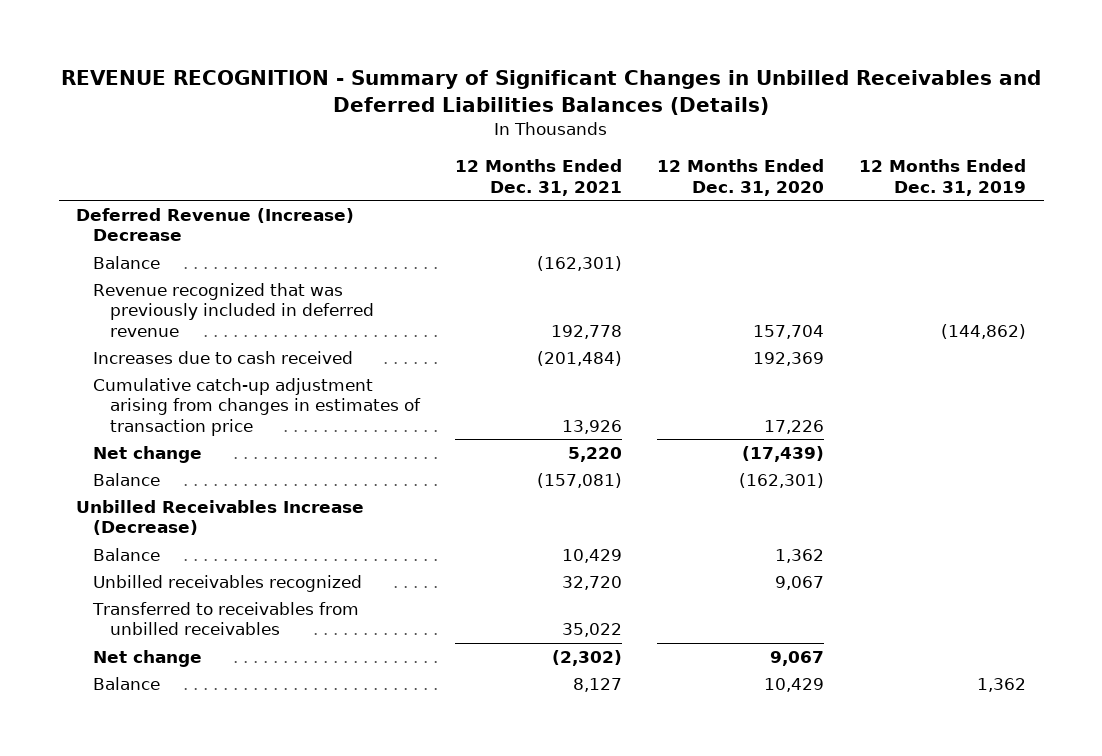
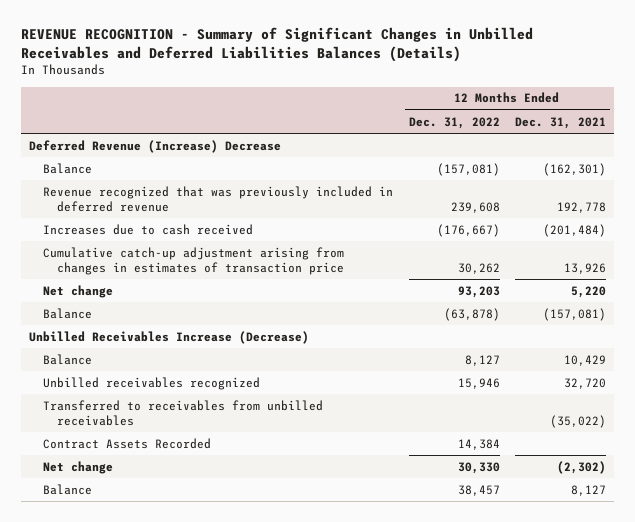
[657,159,825,196] 12 Months Ended Dec. 31, 2020 -> none
[859,159,1027,196] 12 Months Ended Dec. 31, 2019 -> none
none -> [408,116,500,129] Dec. 31, 2022
[562,623,623,638] 35,022 -> [550,415,607,429] (35,022)
none -> [42,437,211,449] Contract Assets Recorded

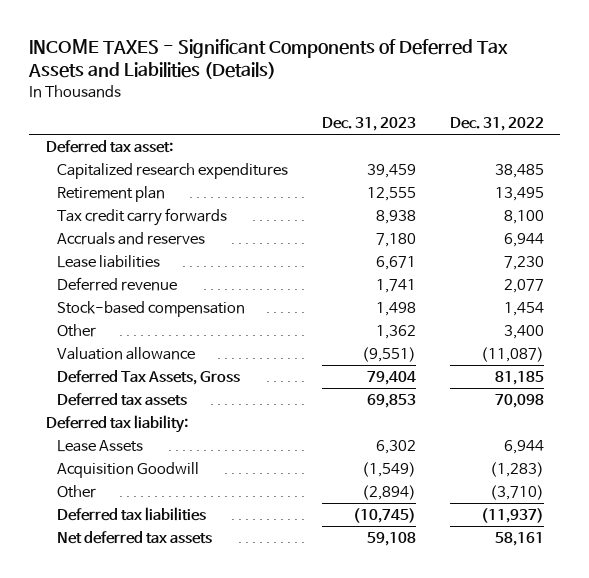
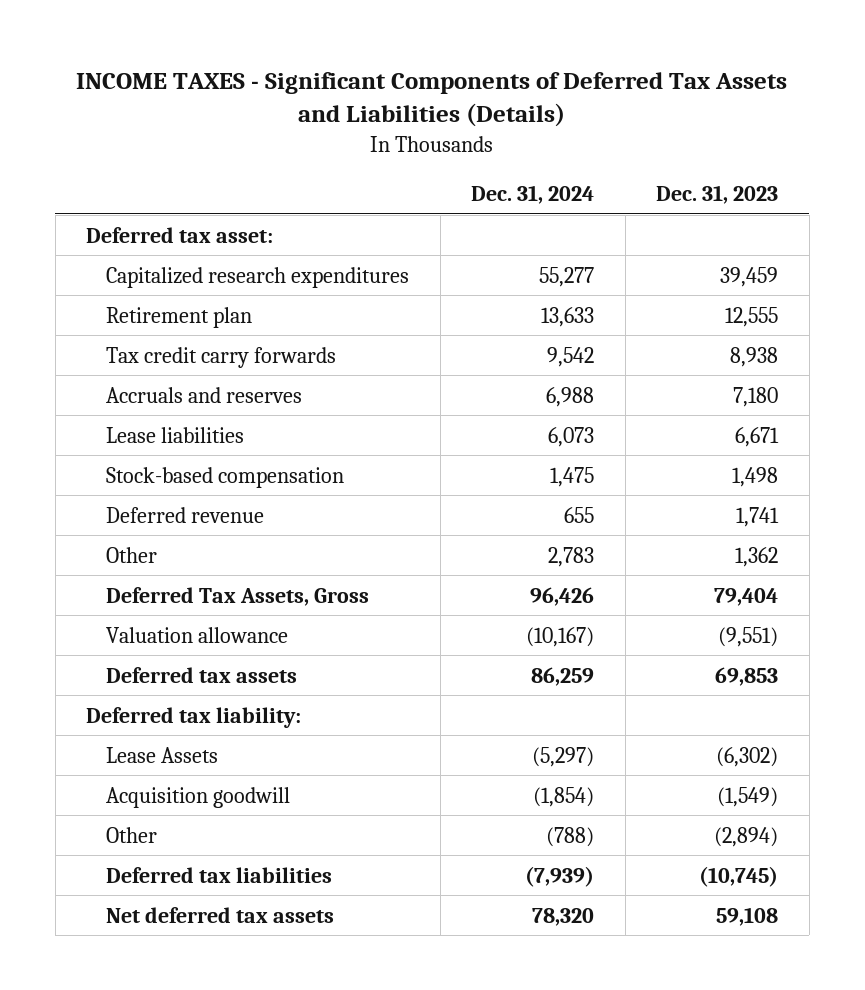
[449,117,544,132] Dec. 31, 2022 -> none
none -> [471,184,595,204] Dec. 31, 2024
[57,276,178,291] Deferred revenue -> [106,506,265,523] Deferred revenue
[57,346,196,360] Valuation allowance -> [106,626,289,643] Valuation allowance
[375,439,416,454] 6,302 -> [716,746,779,767] (6,302)
[57,461,200,478] Acquisition Goodwill -> [106,786,291,808] Acquisition goodwill

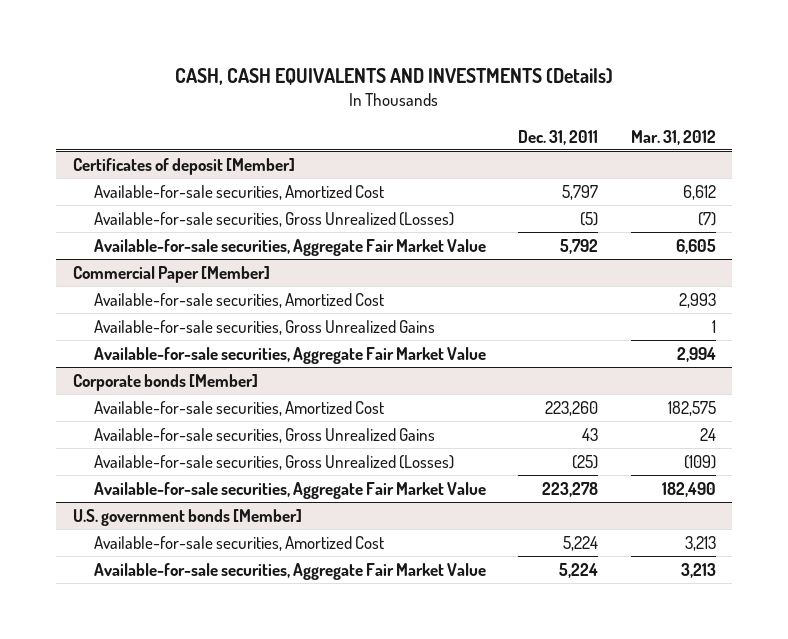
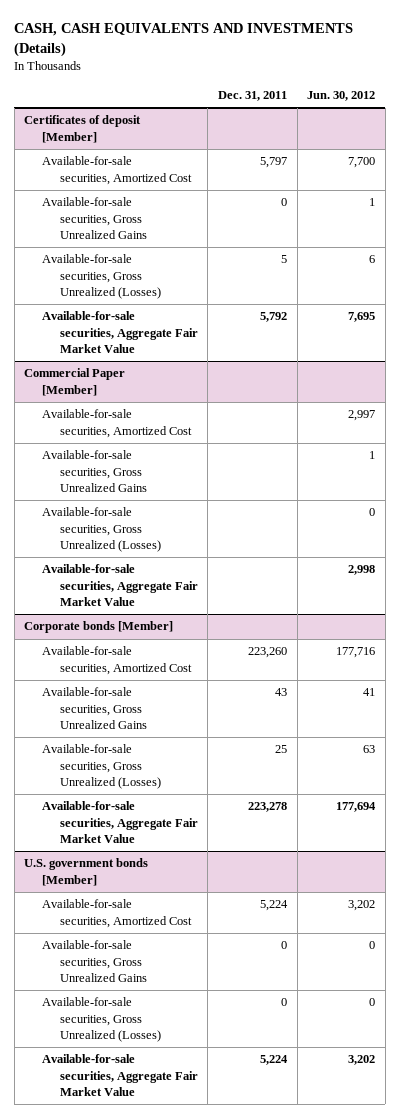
[630,129,716,145] Mar. 31, 2012 -> none
none -> [307,90,376,101] Jun. 30, 2012
none -> [41,197,147,239] Available-for-sale securities, Gross Unrealized Gains
[580,211,599,226] (5) -> [280,255,287,264] 5
none -> [41,507,161,552] Available-for-sale securities, Gross Unrealized (Losses)
[572,454,599,469] (25) -> [274,745,287,754] 25
none -> [41,940,147,982] Available-for-sale securities, Gross Unrealized Gains
none -> [41,997,161,1042] Available-for-sale securities, Gross Unrealized (Losses)

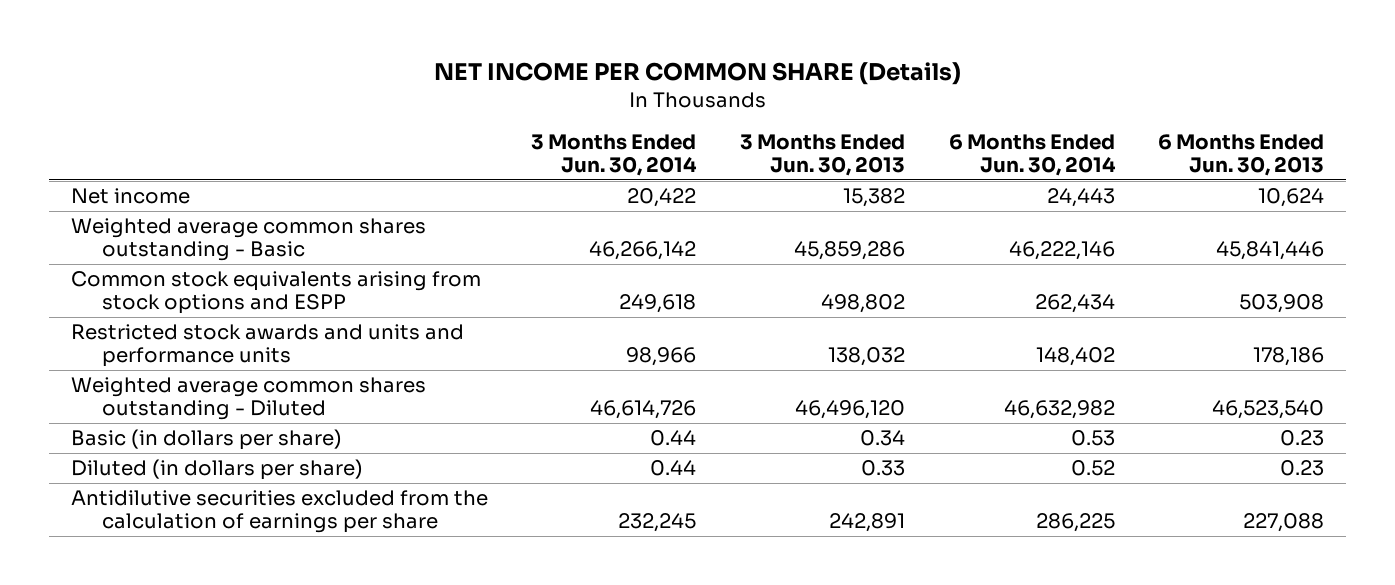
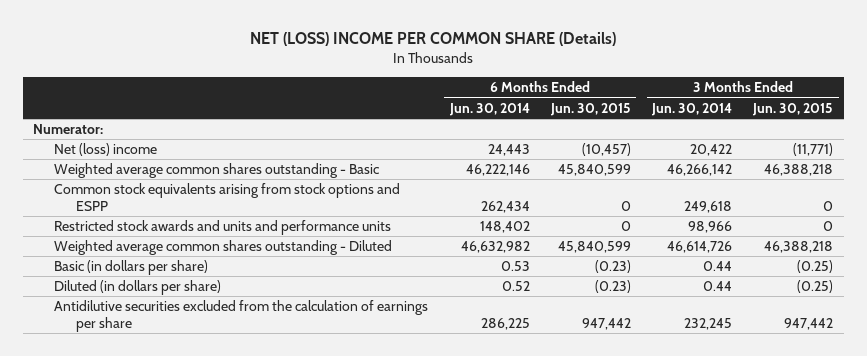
[433,61,961,85] NET INCOME PER COMMON SHARE (Details) -> [250,32,617,47] NET (LOSS) INCOME PER COMMON SHARE (Details)
[740,134,906,177] 3 Months Ended Jun. 30, 2013 -> none
[1158,134,1325,177] 6 Months Ended Jun. 30, 2013 -> none
none -> [549,102,631,116] Jun. 30, 2015
none -> [752,102,834,116] Jun. 30, 2015
none -> [33,124,104,135] Numerator:
[70,188,190,205] Net income -> [54,143,158,157] Net (loss) income

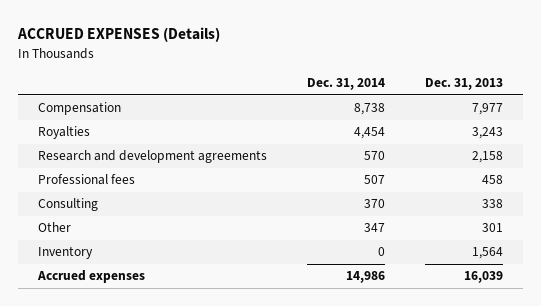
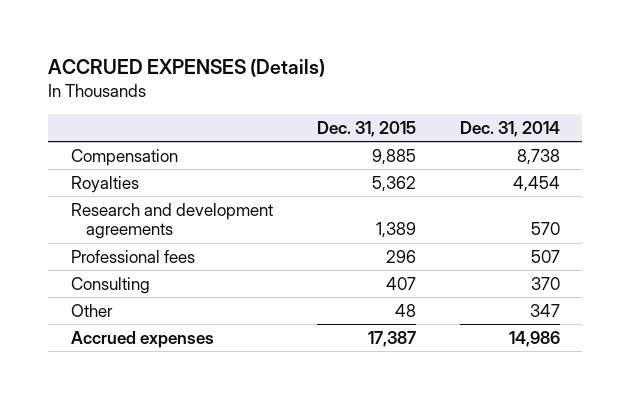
[424,78,503,91] Dec. 31, 2013 -> none
none -> [316,120,416,137] Dec. 31, 2015
[38,246,94,260] Inventory -> none

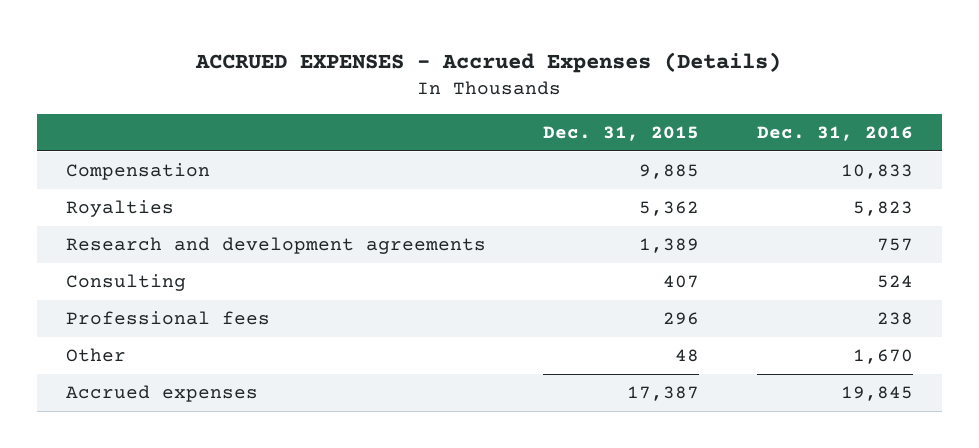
[48,59,326,78] ACCRUED EXPENSES (Details) -> [195,51,782,73] ACCRUED EXPENSES - Accrued Expenses (Details)
[460,120,561,137] Dec. 31, 2014 -> none
none -> [756,125,913,141] Dec. 31, 2016
[70,249,195,263] Professional fees -> [65,311,270,326] Professional fees

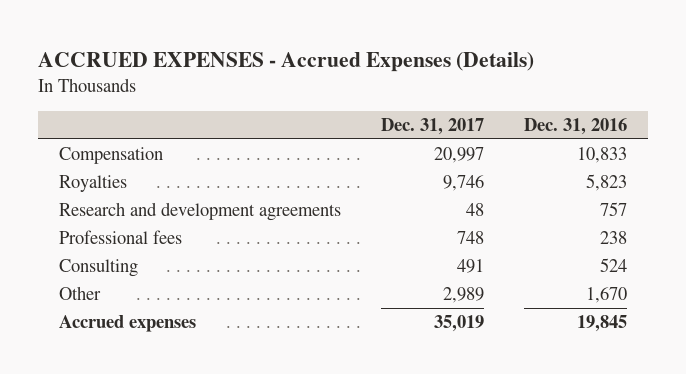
[543,125,700,141] Dec. 31, 2015 -> none
none -> [380,118,484,136] Dec. 31, 2017
[65,274,186,292] Consulting -> [58,259,138,278] Consulting

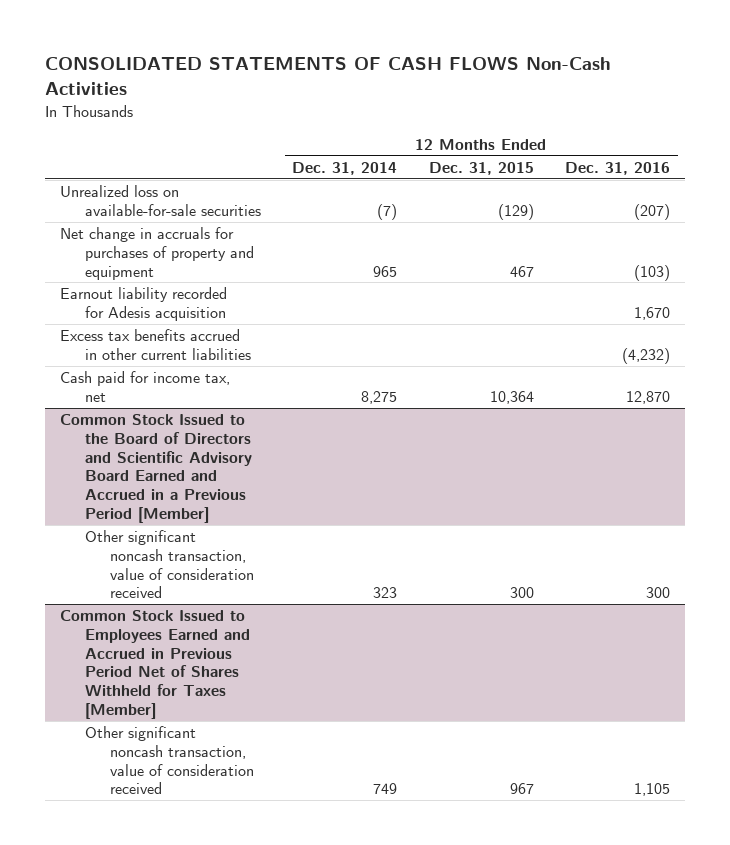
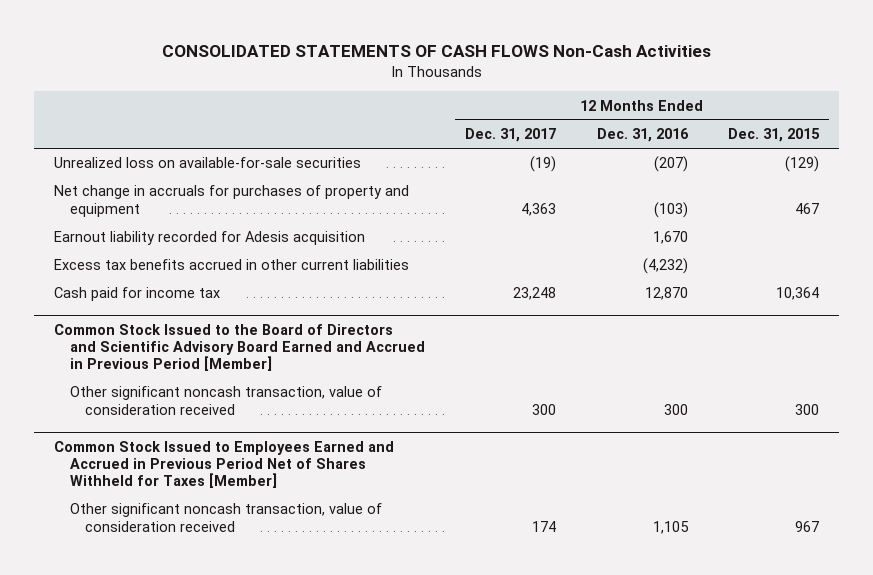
[292,162,398,176] Dec. 31, 2014 -> none
none -> [465,128,557,143] Dec. 31, 2017
[60,371,231,402] Cash paid for income tax, net -> [54,287,221,302] Cash paid for income tax
[60,414,253,523] Common Stock Issued to the Board of Directors and Scientific Advisory Board Earned and Accrued in a Previous Period [Member] -> [54,323,425,372] Common Stock Issued to the Board of Directors and Scientific Advisory Board Earned and Accrued in Previous Period [Member]

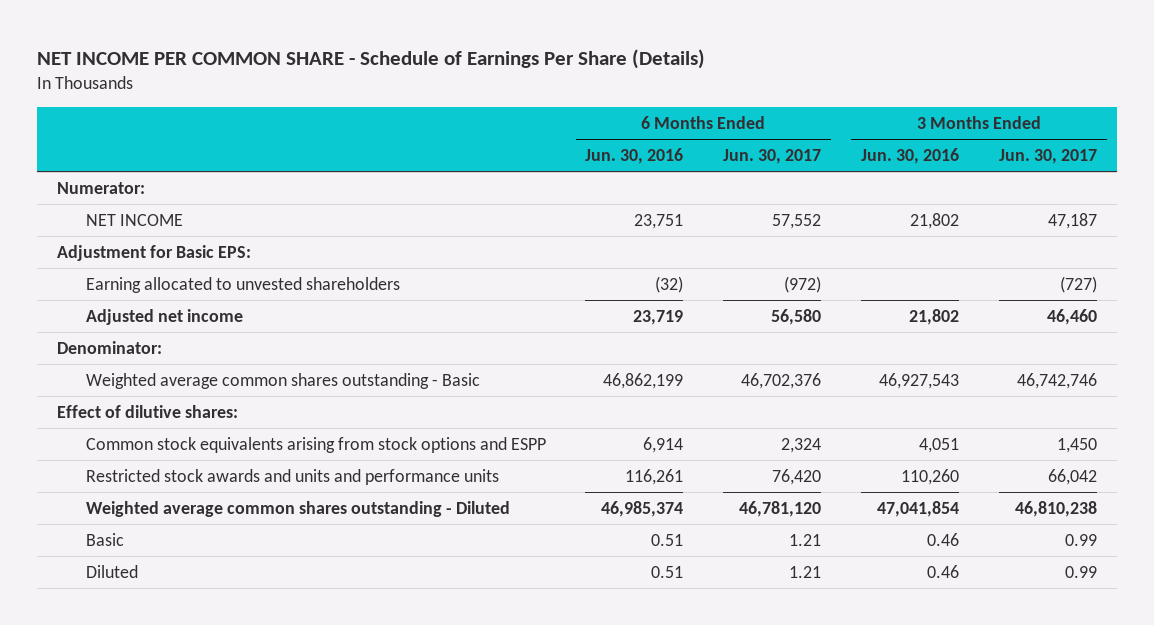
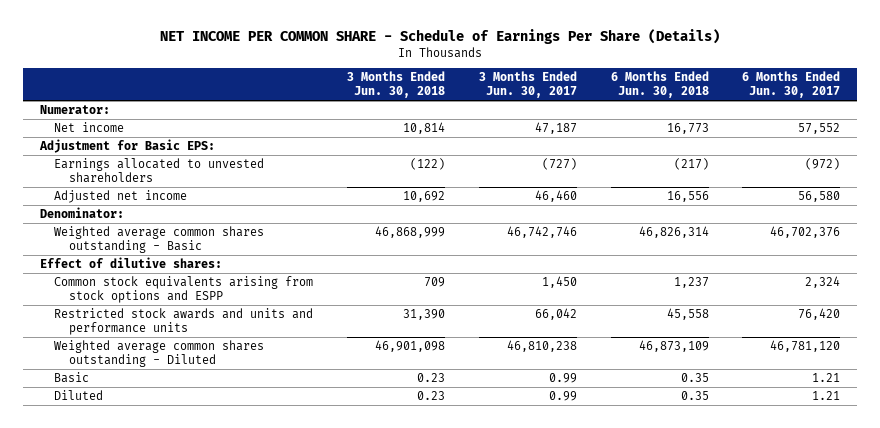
[585,148,684,165] Jun. 30, 2016 -> none
[861,148,960,165] Jun. 30, 2016 -> none
none -> [347,71,446,99] 3 Months Ended Jun. 30, 2018
none -> [610,71,709,99] 6 Months Ended Jun. 30, 2018
[85,213,183,226] NET INCOME -> [54,122,125,133] Net income
[85,276,400,293] Earning allocated to unvested shareholders -> [54,158,265,183] Earnings allocated to unvested shareholders

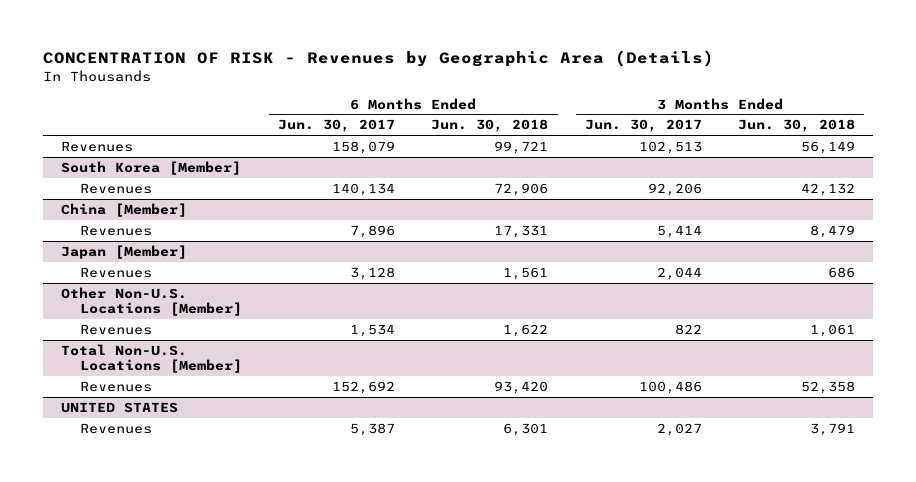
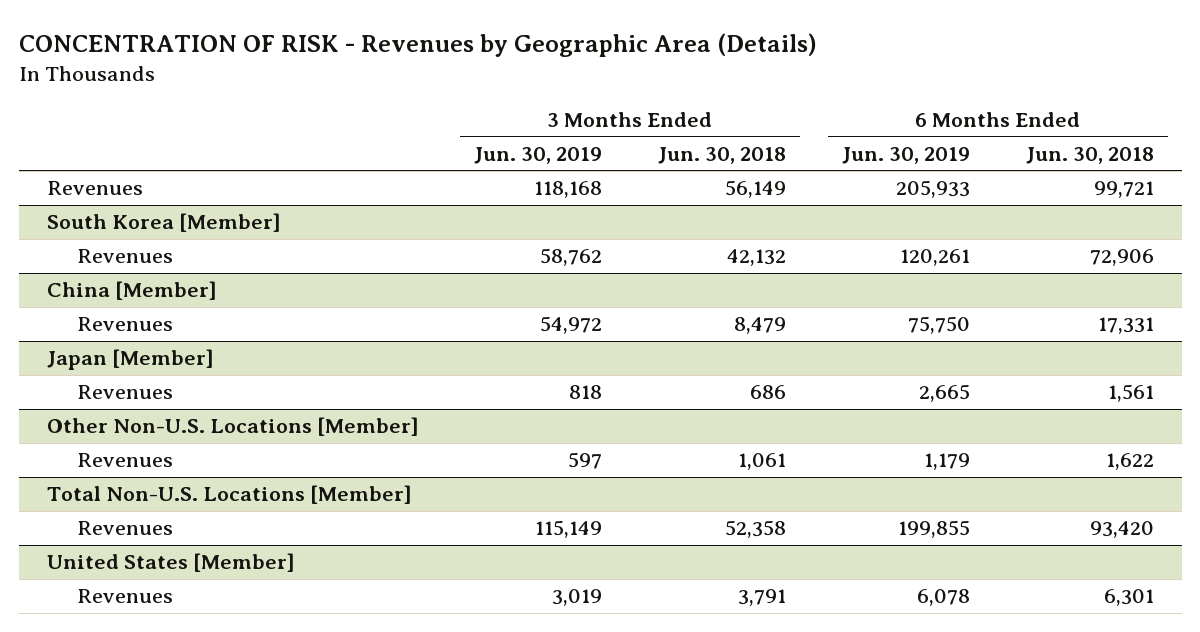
[278,119,396,133] Jun. 30, 2017 -> none
[584,119,702,133] Jun. 30, 2017 -> none
none -> [474,146,603,164] Jun. 30, 2019
none -> [842,146,971,164] Jun. 30, 2019
[61,401,179,413] UNITED STATES -> [46,553,295,573] United States [Member]

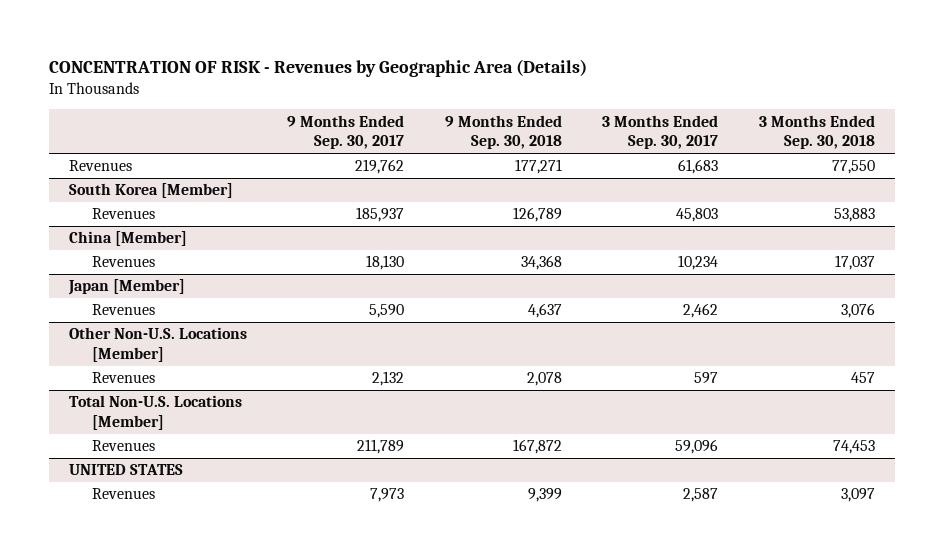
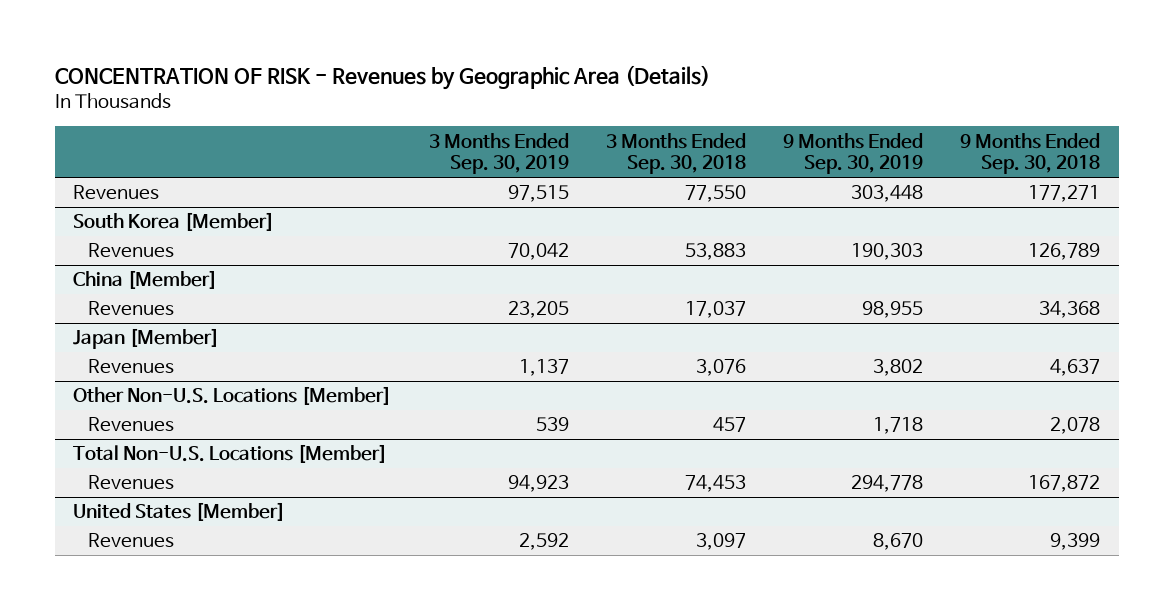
[287,114,405,150] 9 Months Ended Sep. 30, 2017 -> none
[602,114,719,150] 3 Months Ended Sep. 30, 2017 -> none
none -> [428,132,569,174] 3 Months Ended Sep. 30, 2019
none -> [782,132,923,174] 9 Months Ended Sep. 30, 2019
[69,464,184,476] UNITED STATES -> [73,502,286,522] United States [Member]

